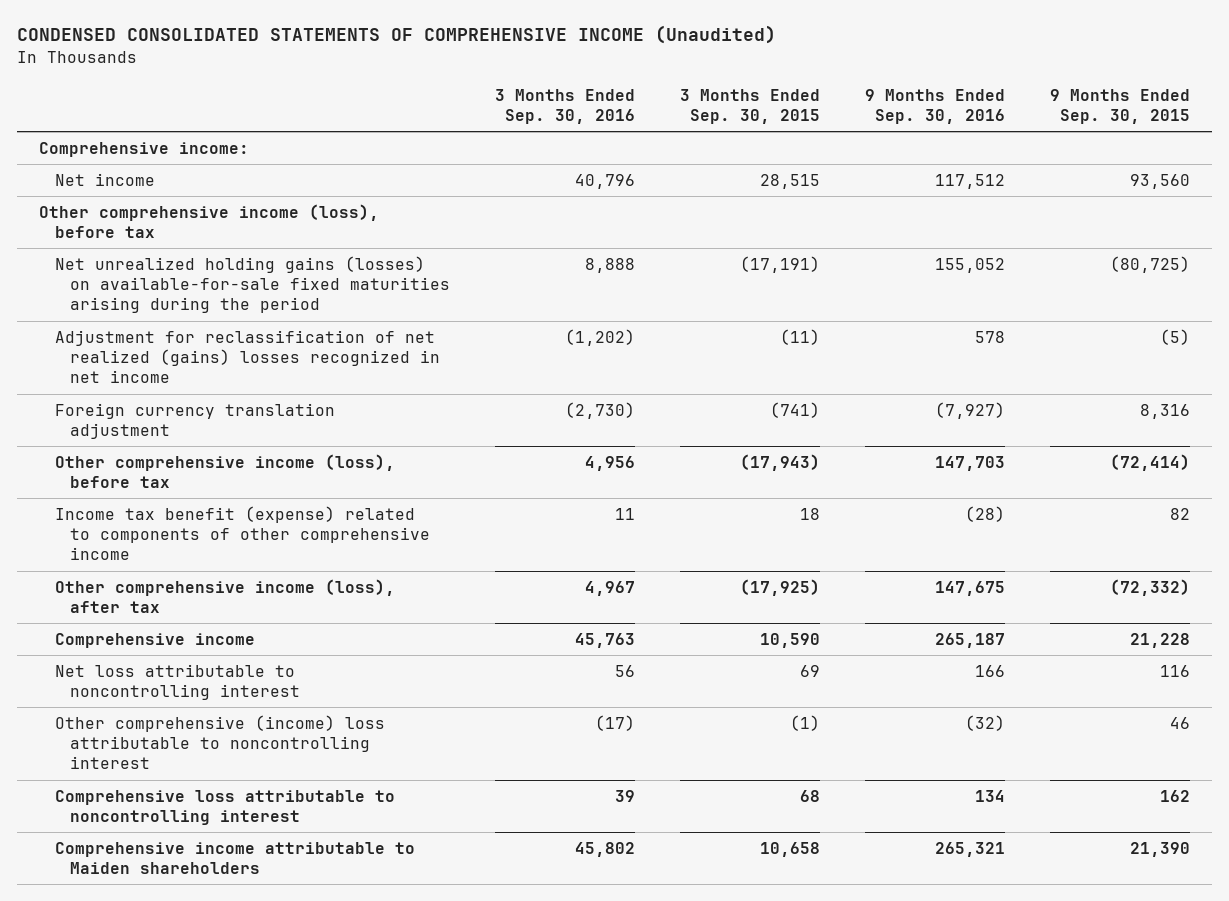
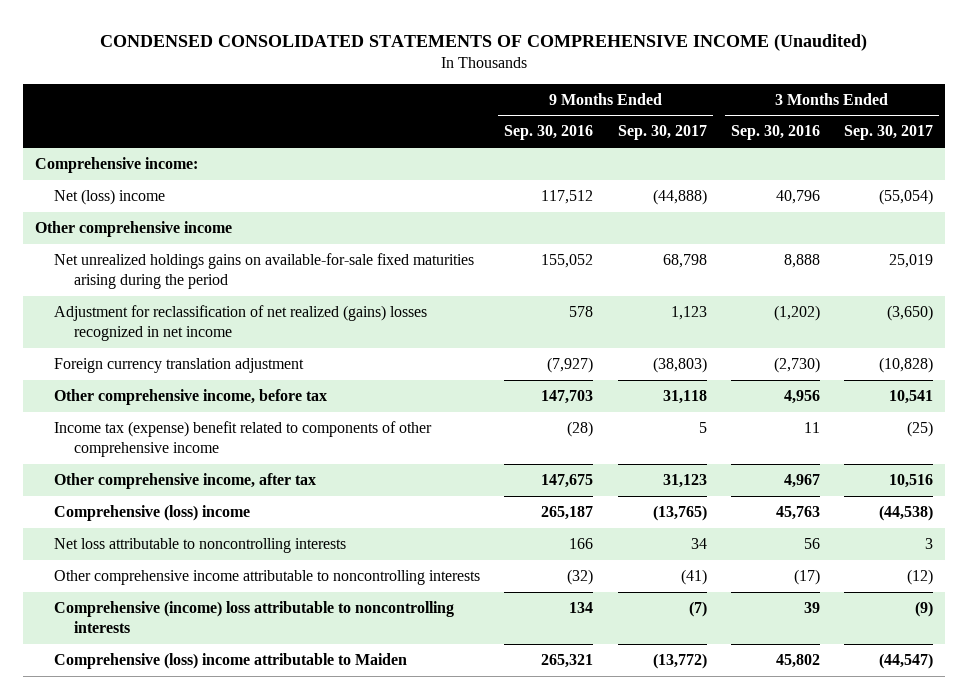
[679,88,820,124] 3 Months Ended Sep. 30, 2015 -> none
[1049,88,1190,124] 9 Months Ended Sep. 30, 2015 -> none
none -> [617,125,707,141] Sep. 30, 2017
none -> [843,125,933,141] Sep. 30, 2017
[54,172,155,186] Net income -> [54,188,166,205] Net (loss) income
[39,203,380,239] Other comprehensive income (loss), before tax -> [34,220,232,237] Other comprehensive income
[54,255,450,314] Net unrealized holding gains (losses) on available-for-sale fixed maturities arising during the period -> [54,252,475,289] Net unrealized holdings gains on available-for-sale fixed maturities arising during the period
[54,453,395,489] Other comprehensive income (loss), before tax -> [54,388,328,405] Other comprehensive income, before tax
[54,505,430,561] Income tax benefit (expense) related to components of other comprehensive income -> [54,420,433,457] Income tax (expense) benefit related to components of other comprehensive income
[54,578,395,614] Other comprehensive income (loss), after tax -> [54,472,317,489] Other comprehensive income, after tax
[54,632,255,648] Comprehensive income -> [54,504,251,521] Comprehensive (loss) income
[54,663,300,701] Net loss attributable to noncontrolling interest -> [54,537,347,553] Net loss attributable to noncontrolling interests
[54,714,385,770] Other comprehensive (income) loss attributable to noncontrolling interest -> [54,569,481,585] Other comprehensive income attributable to noncontrolling interests
[54,789,395,826] Comprehensive loss attributable to noncontrolling interest -> [54,600,455,633] Comprehensive (income) loss attributable to noncontrolling interests
[54,841,415,875] Comprehensive income attributable to Maiden shareholders -> [54,652,408,669] Comprehensive (loss) income attributable to Maiden

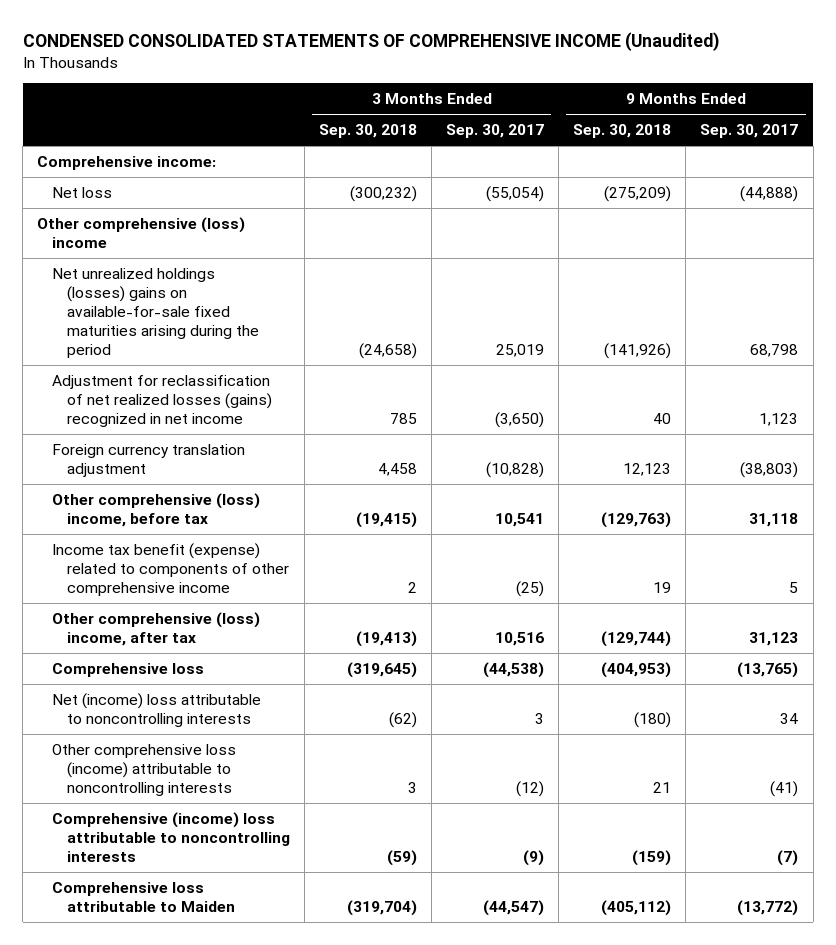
[504,125,594,141] Sep. 30, 2016 -> none
[730,125,820,141] Sep. 30, 2016 -> none
none -> [319,124,418,139] Sep. 30, 2018
none -> [573,124,672,139] Sep. 30, 2018
[54,188,166,205] Net (loss) income -> [52,187,113,199] Net loss
[34,220,232,237] Other comprehensive income -> [37,217,246,249] Other comprehensive (loss) income
[54,252,475,289] Net unrealized holdings gains on available-for-sale fixed maturities arising during the period -> [52,268,259,359] Net unrealized holdings (losses) gains on available-for-sale fixed maturities arising during the period
[54,304,428,341] Adjustment for reclassification of net realized (gains) losses recognized in net income -> [52,375,272,428] Adjustment for reclassification of net realized losses (gains) recognized in net income
[54,388,328,405] Other comprehensive income, before tax -> [52,493,261,528] Other comprehensive (loss) income, before tax
[54,420,433,457] Income tax (expense) benefit related to components of other comprehensive income -> [52,543,289,597] Income tax benefit (expense) related to components of other comprehensive income
[54,472,317,489] Other comprehensive income, after tax -> [52,612,261,647] Other comprehensive (loss) income, after tax
[54,504,251,521] Comprehensive (loss) income -> [52,663,205,678] Comprehensive loss
[54,537,347,553] Net loss attributable to noncontrolling interests -> [52,693,262,728] Net (income) loss attributable to noncontrolling interests
[54,569,481,585] Other comprehensive income attributable to noncontrolling interests -> [52,744,237,797] Other comprehensive loss (income) attributable to noncontrolling interests
[54,652,408,669] Comprehensive (loss) income attributable to Maiden -> [52,882,235,913] Comprehensive loss attributable to Maiden

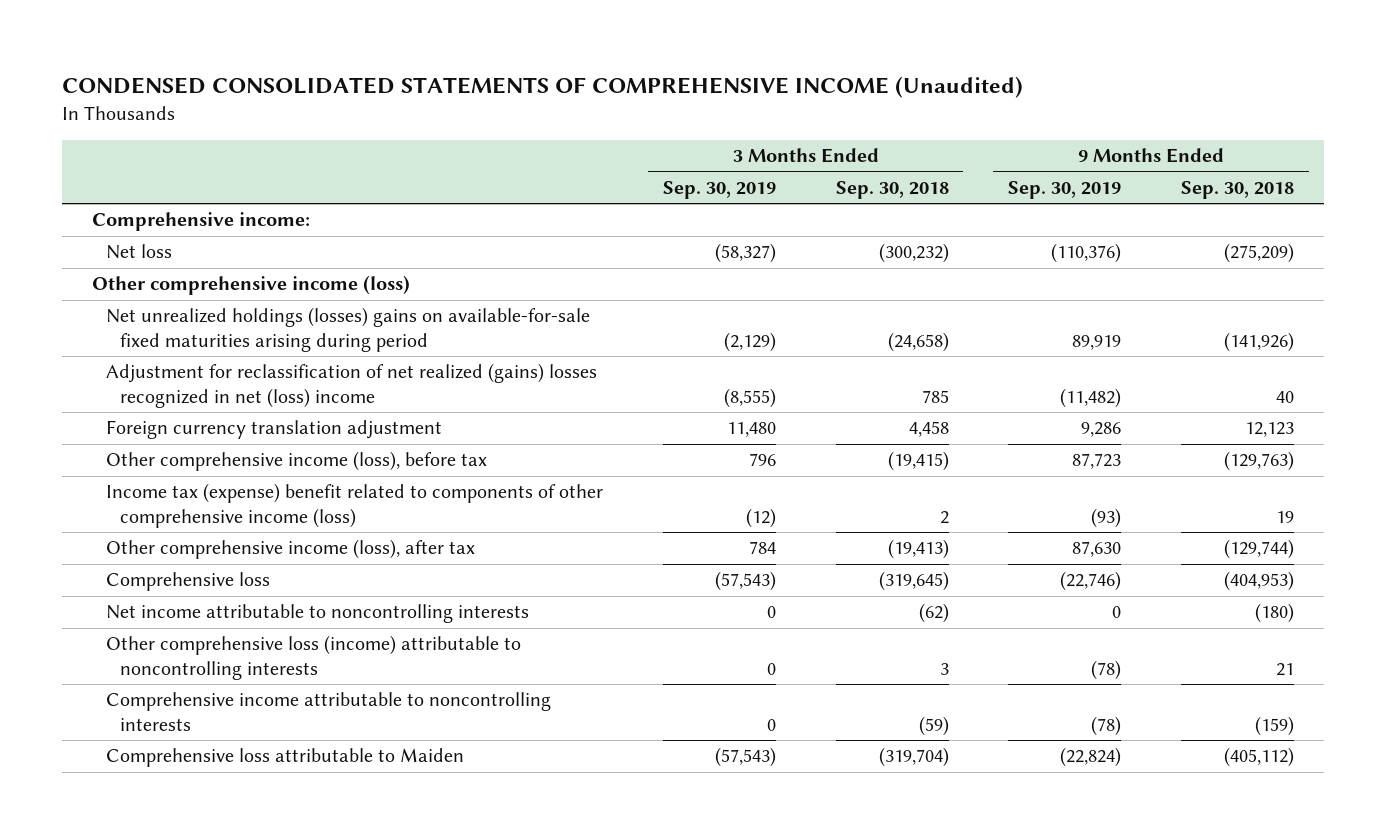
[446,124,545,139] Sep. 30, 2017 -> none
[700,124,799,139] Sep. 30, 2017 -> none
none -> [662,180,776,199] Sep. 30, 2019
none -> [1008,180,1122,199] Sep. 30, 2019
[37,217,246,249] Other comprehensive (loss) income -> [91,275,410,296] Other comprehensive income (loss)
[52,268,259,359] Net unrealized holdings (losses) gains on available-for-sale fixed maturities arising during the period -> [106,307,591,352] Net unrealized holdings (losses) gains on available-for-sale fixed maturities arising during period
[52,375,272,428] Adjustment for reclassification of net realized losses (gains) recognized in net income -> [106,363,598,408] Adjustment for reclassification of net realized (gains) losses recognized in net (loss) income
[52,493,261,528] Other comprehensive (loss) income, before tax -> [106,451,488,472] Other comprehensive income (loss), before tax
[52,543,289,597] Income tax benefit (expense) related to components of other comprehensive income -> [106,483,604,528] Income tax (expense) benefit related to components of other comprehensive income (loss)
[52,612,261,647] Other comprehensive (loss) income, after tax -> [106,539,476,560] Other comprehensive income (loss), after tax
[52,693,262,728] Net (income) loss attributable to noncontrolling interests -> [106,604,530,624] Net income attributable to noncontrolling interests
[52,812,290,863] Comprehensive (income) loss attributable to noncontrolling interests -> [106,692,552,731] Comprehensive income attributable to noncontrolling interests

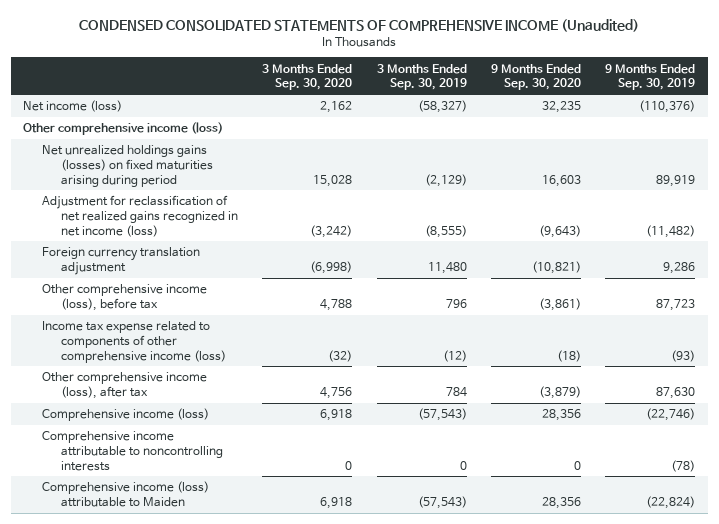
[835,180,949,199] Sep. 30, 2018 -> none
[1180,180,1294,199] Sep. 30, 2018 -> none
none -> [262,63,353,91] 3 Months Ended Sep. 30, 2020
none -> [490,63,581,91] 9 Months Ended Sep. 30, 2020
[91,212,310,232] Comprehensive income: -> none
[106,244,173,260] Net loss -> [23,100,123,113] Net income (loss)
[106,307,591,352] Net unrealized holdings (losses) gains on available-for-sale fixed maturities arising during period -> [42,145,213,187] Net unrealized holdings gains (losses) on fixed maturities arising during period
[106,363,598,408] Adjustment for reclassification of net realized (gains) losses recognized in net (loss) income -> [42,195,238,237] Adjustment for reclassification of net realized gains recognized in net income (loss)
[106,483,604,528] Income tax (expense) benefit related to components of other comprehensive income (loss) -> [42,321,226,363] Income tax expense related to components of other comprehensive income (loss)
[106,604,530,624] Net income attributable to noncontrolling interests -> none
[106,635,522,680] Other comprehensive loss (income) attributable to noncontrolling interests -> none
[106,572,271,592] Comprehensive loss -> [42,408,210,422] Comprehensive income (loss)
[106,748,465,768] Comprehensive loss attributable to Maiden -> [42,481,210,507] Comprehensive income (loss) attributable to Maiden

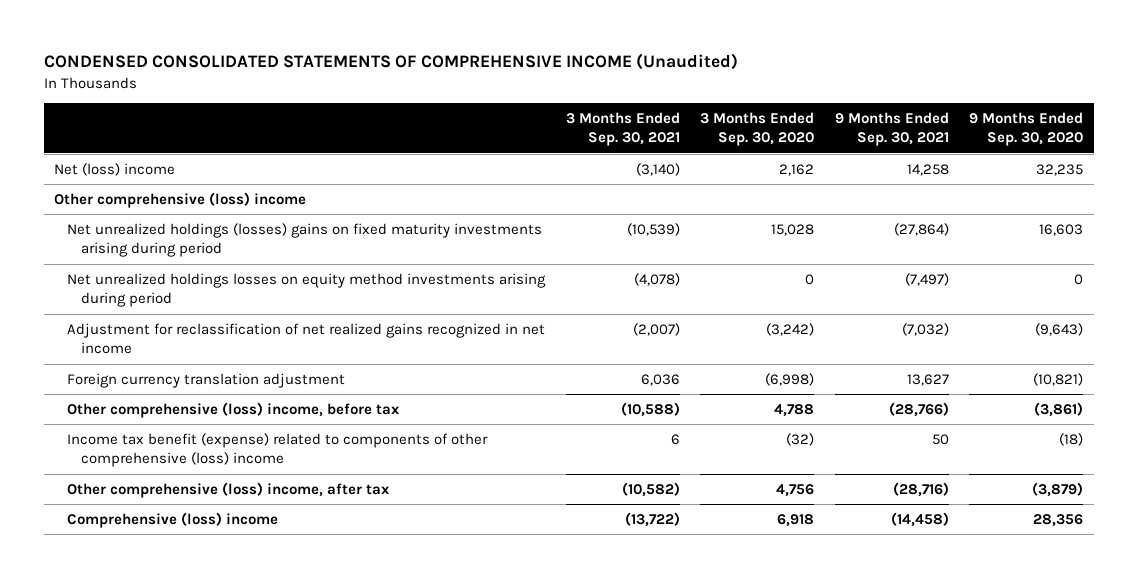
[376,63,467,91] 3 Months Ended Sep. 30, 2019 -> none
[605,63,696,91] 9 Months Ended Sep. 30, 2019 -> none
none -> [565,111,680,147] 3 Months Ended Sep. 30, 2021
none -> [834,111,949,147] 9 Months Ended Sep. 30, 2021
[23,100,123,113] Net income (loss) -> [54,162,176,176] Net (loss) income
[23,122,224,136] Other comprehensive income (loss) -> [54,191,307,208] Other comprehensive (loss) income
[42,145,213,187] Net unrealized holdings gains (losses) on fixed maturities arising during period -> [67,222,543,258] Net unrealized holdings (losses) gains on fixed maturity investments arising during period
none -> [67,272,547,308] Net unrealized holdings losses on equity method investments arising during period
[42,195,238,237] Adjustment for reclassification of net realized gains recognized in net income (loss) -> [67,322,546,355] Adjustment for reclassification of net realized gains recognized in net income
[42,408,210,422] Comprehensive income (loss) -> none
[42,431,223,471] Comprehensive income attributable to noncontrolling interests -> none
[42,284,208,311] Other comprehensive income (loss), before tax -> [67,401,401,418] Other comprehensive (loss) income, before tax
[42,321,226,363] Income tax expense related to components of other comprehensive income (loss) -> [67,432,489,468] Income tax benefit (expense) related to components of other comprehensive (loss) income
[42,372,208,399] Other comprehensive income (loss), after tax -> [67,481,391,498] Other comprehensive (loss) income, after tax
[42,481,210,507] Comprehensive income (loss) attributable to Maiden -> [67,511,279,528] Comprehensive (loss) income

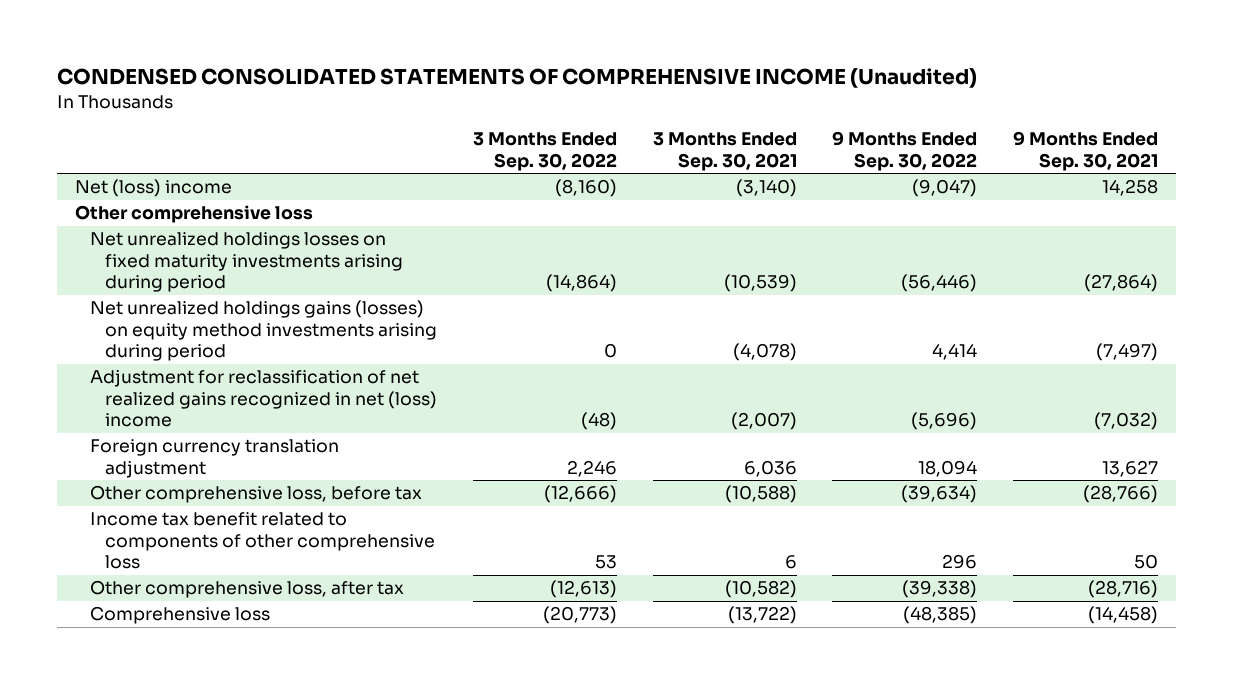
[700,111,815,147] 3 Months Ended Sep. 30, 2020 -> none
[969,111,1084,147] 9 Months Ended Sep. 30, 2020 -> none
none -> [472,132,617,171] 3 Months Ended Sep. 30, 2022
none -> [832,131,978,171] 9 Months Ended Sep. 30, 2022
[54,191,307,208] Other comprehensive (loss) income -> [74,205,313,224] Other comprehensive loss
[67,222,543,258] Net unrealized holdings (losses) gains on fixed maturity investments arising during period -> [89,232,404,293] Net unrealized holdings losses on fixed maturity investments arising during period
[67,272,547,308] Net unrealized holdings losses on equity method investments arising during period -> [89,300,438,362] Net unrealized holdings gains (losses) on equity method investments arising during period
[67,322,546,355] Adjustment for reclassification of net realized gains recognized in net income -> [89,369,438,428] Adjustment for reclassification of net realized gains recognized in net (loss) income
[67,401,401,418] Other comprehensive (loss) income, before tax -> [89,485,422,504] Other comprehensive loss, before tax
[67,432,489,468] Income tax benefit (expense) related to components of other comprehensive (loss) income -> [89,512,436,570] Income tax benefit related to components of other comprehensive loss
[67,481,391,498] Other comprehensive (loss) income, after tax -> [89,580,404,599] Other comprehensive loss, after tax
[67,511,279,528] Comprehensive (loss) income -> [89,606,270,625] Comprehensive loss

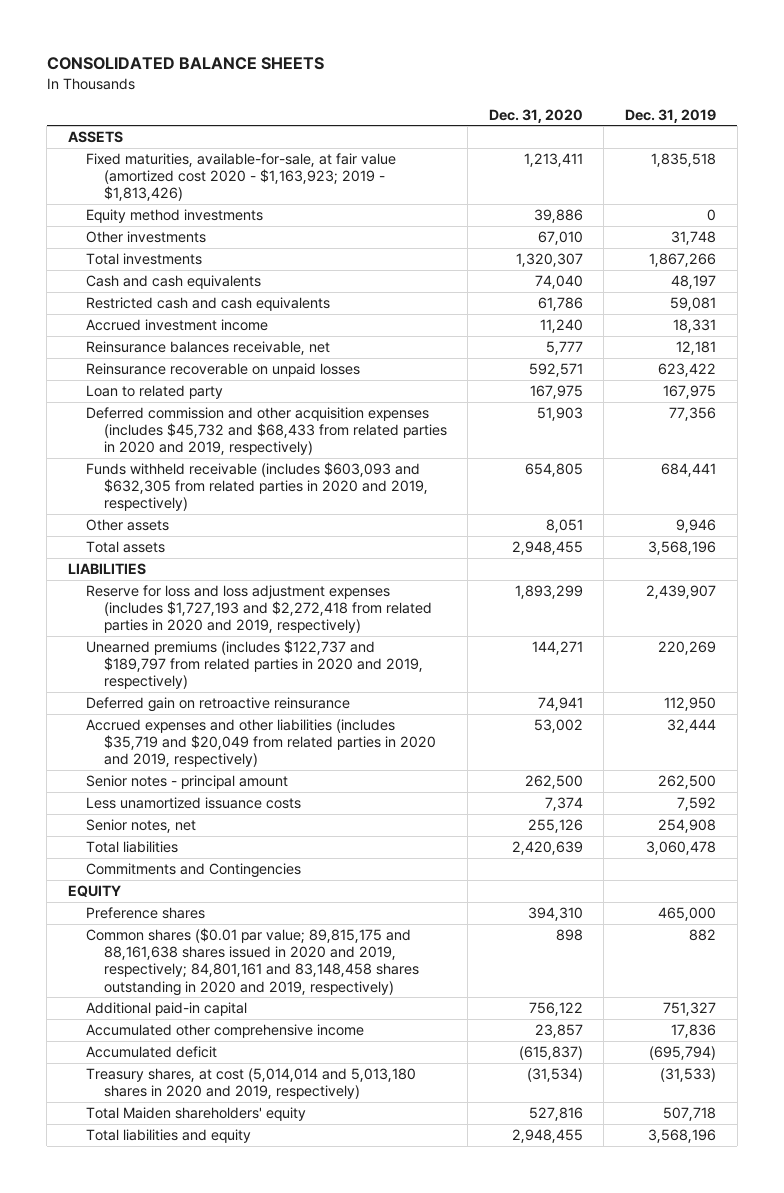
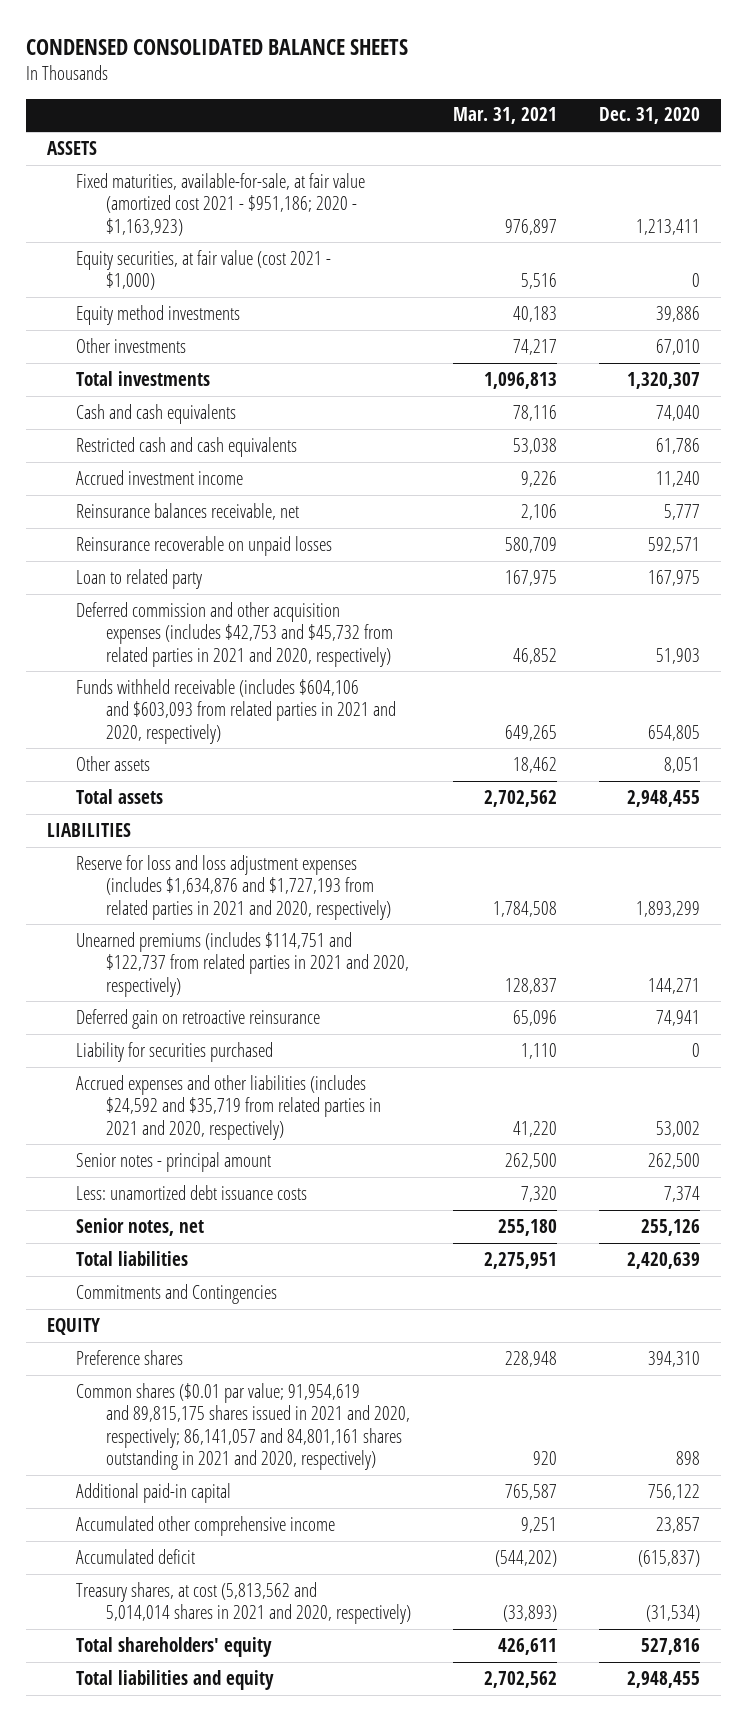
[46,57,324,71] CONSOLIDATED BALANCE SHEETS -> [25,38,408,55] CONDENSED CONSOLIDATED BALANCE SHEETS
[625,108,717,123] Dec. 31, 2019 -> none
none -> [452,107,557,125] Mar. 31, 2021
[85,152,396,202] Fixed maturities, available-for-sale, at fair value (amortized cost 2020 - $1,163,923; 2019 - $1,813,426) -> [76,172,366,236] Fixed maturities, available-for-sale, at fair value (amortized cost 2021 - $951,186; 2020 - $1,163,923)
none -> [76,249,332,291] Equity securities, at fair value (cost 2021 - $1,000)
[85,406,447,456] Deferred commission and other acquisition expenses (includes $45,732 and $68,433 from related parties in 2020 and 2019, respectively) -> [76,601,393,667] Deferred commission and other acquisition expenses (includes $42,753 and $45,732 from related parties in 2021 and 2020, respectively)
[85,461,428,512] Funds withheld receivable (includes $603,093 and $632,305 from related parties in 2020 and 2019, respectively) -> [76,678,396,744] Funds withheld receivable (includes $604,106 and $603,093 from related parties in 2021 and 2020, respectively)
[85,584,432,634] Reserve for loss and loss adjustment expenses (includes $1,727,193 and $2,272,418 from related parties in 2020 and 2019, respectively) -> [76,854,391,920] Reserve for loss and loss adjustment expenses (includes $1,634,876 and $1,727,193 from related parties in 2021 and 2020, respectively)
[85,639,423,690] Unearned premiums (includes $122,737 and $189,797 from related parties in 2020 and 2019, respectively) -> [76,931,409,997] Unearned premiums (includes $114,751 and $122,737 from related parties in 2021 and 2020, respectively)
none -> [76,1041,274,1062] Liability for securities purchased
[85,718,436,768] Accrued expenses and other liabilities (includes $35,719 and $20,049 from related parties in 2020 and 2019, respectively) -> [76,1074,381,1140] Accrued expenses and other liabilities (includes $24,592 and $35,719 from related parties in 2021 and 2020, respectively)
[85,796,301,809] Less unamortized issuance costs -> [76,1184,308,1200] Less: unamortized debt issuance costs
[85,927,419,996] Common shares ($0.01 par value; 89,815,175 and 88,161,638 shares issued in 2020 and 2019, respectively; 84,801,161 and 83,148,458 shares outstanding in 2020 and 2019, respectively) -> [76,1382,410,1470] Common shares ($0.01 par value; 91,954,619 and 89,815,175 shares issued in 2021 and 2020, respectively; 86,141,057 and 84,801,161 shares outstanding in 2021 and 2020, respectively)
[85,1067,416,1100] Treasury shares, at cost (5,014,014 and 5,013,180 shares in 2020 and 2019, respectively) -> [76,1581,411,1625] Treasury shares, at cost (5,813,562 and 5,014,014 shares in 2021 and 2020, respectively)
[85,1106,306,1121] Total Maiden shareholders' equity -> [76,1636,273,1657] Total shareholders' equity

